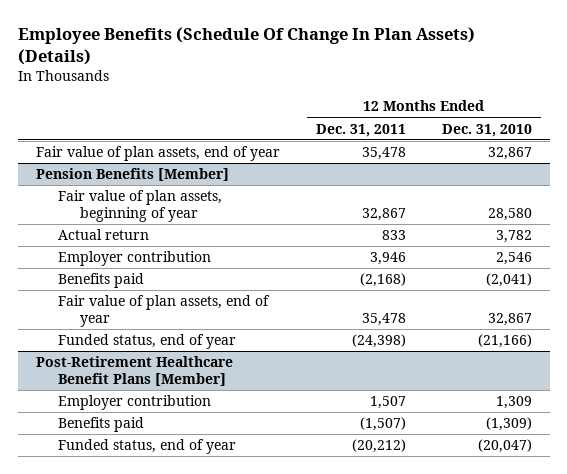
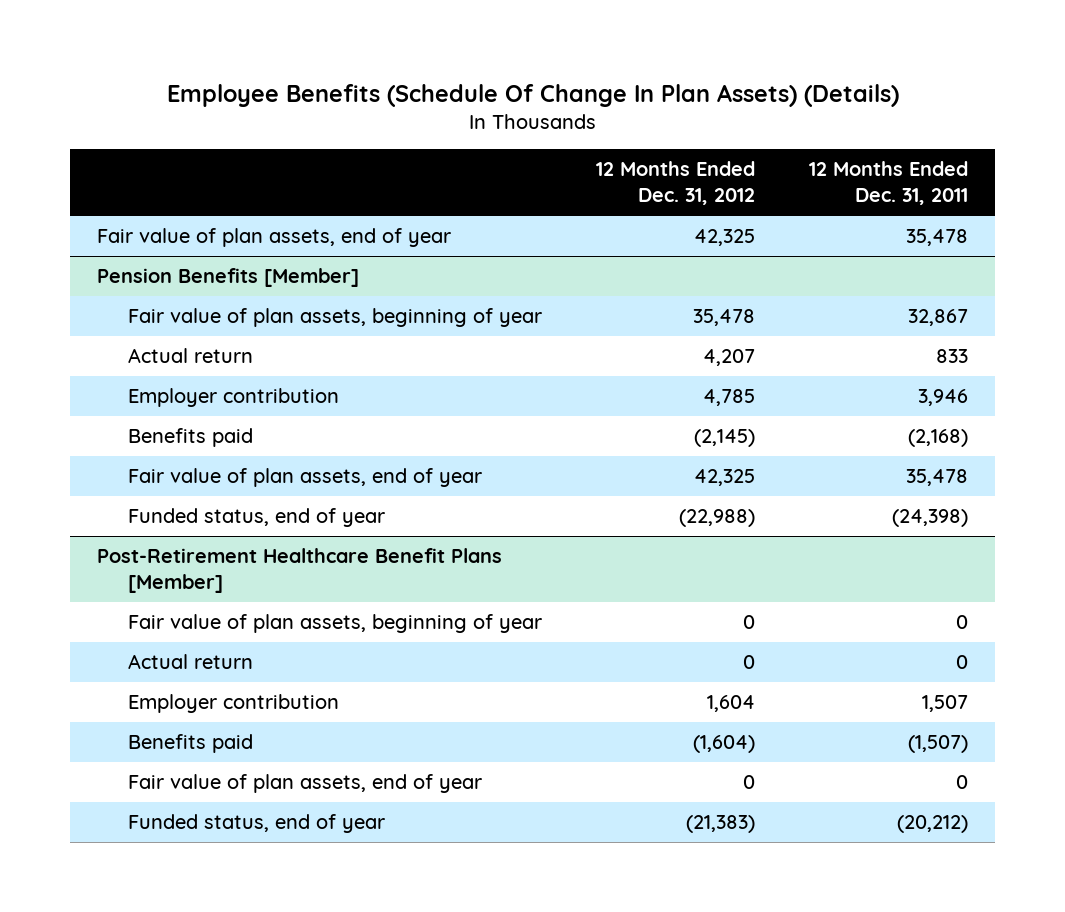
[441,123,532,137] Dec. 31, 2010 -> none
none -> [595,161,755,206] 12 Months Ended Dec. 31, 2012
none -> [127,614,542,634] Fair value of plan assets, beginning of year
none -> [127,654,253,670] Actual return
none -> [127,774,482,794] Fair value of plan assets, end of year

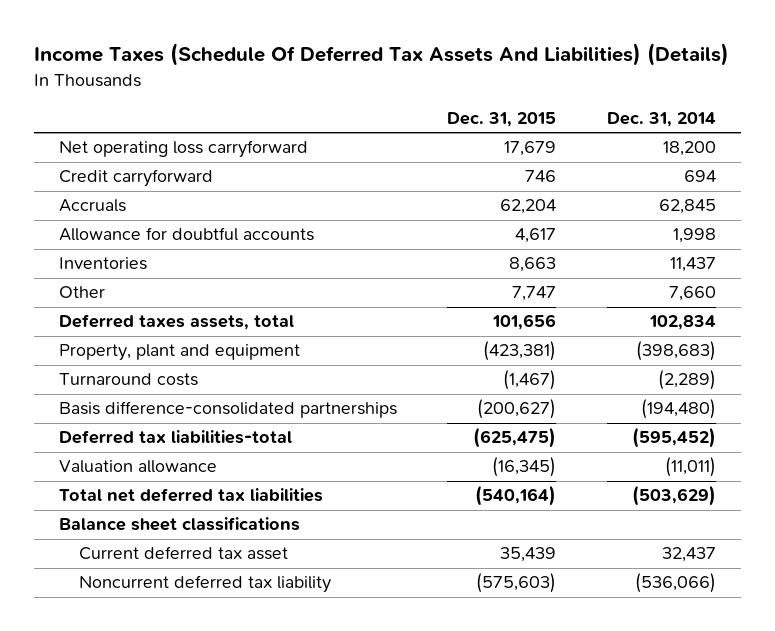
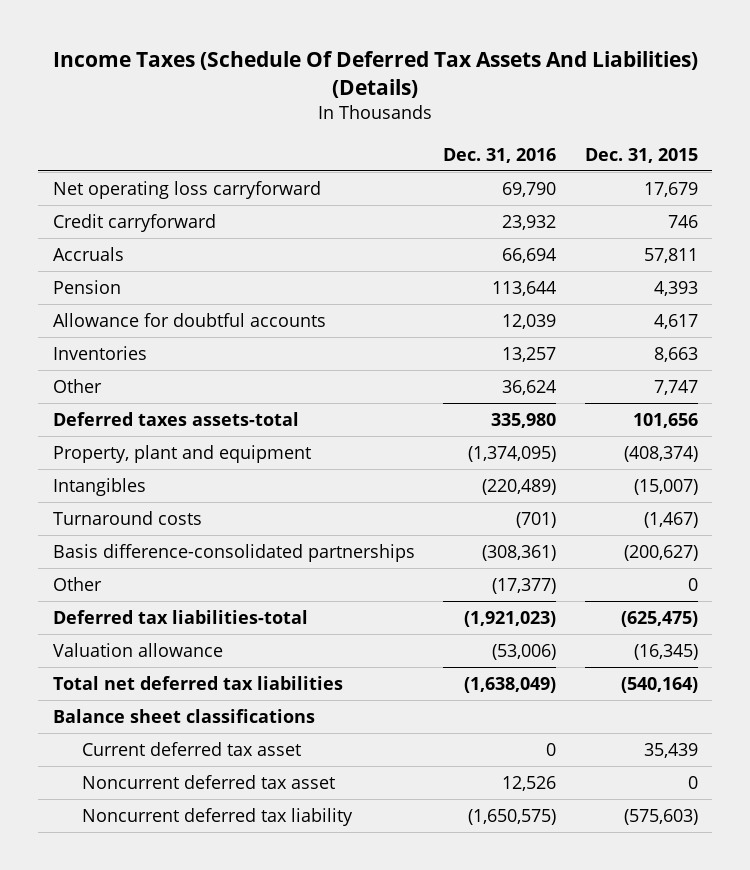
[606,112,716,128] Dec. 31, 2014 -> none
none -> [443,147,557,163] Dec. 31, 2016
[500,199,557,215] 62,204 -> [643,247,698,263] 57,811
none -> [52,279,121,294] Pension
[58,314,294,331] Deferred taxes assets, total -> [52,411,299,426] Deferred taxes assets-total
[483,341,557,362] (423,381) -> [623,445,698,462] (408,374)
none -> [52,477,146,496] Intangibles
none -> [52,576,102,591] Other
none -> [81,774,335,789] Noncurrent deferred tax asset

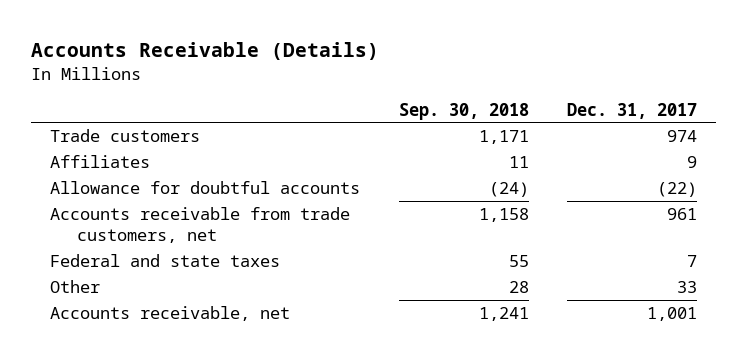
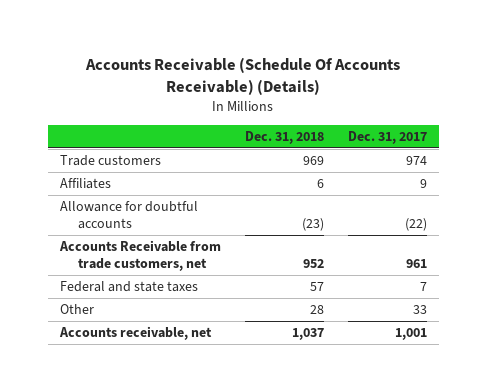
[30,41,379,60] Accounts Receivable (Details) -> [85,56,401,95] Accounts Receivable (Schedule Of Accounts Receivable) (Details)
[398,102,529,120] Sep. 30, 2018 -> none
none -> [244,131,324,145] Dec. 31, 2018
[49,207,350,244] Accounts receivable from trade customers, net -> [58,240,221,271] Accounts Receivable from trade customers, net

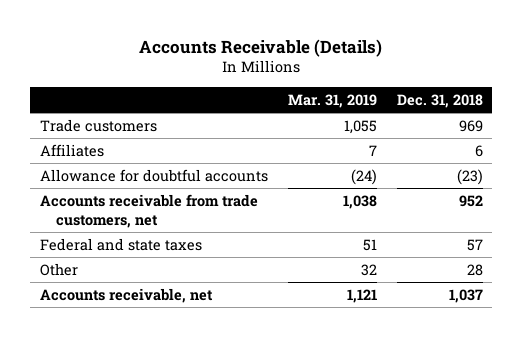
[85,56,401,95] Accounts Receivable (Schedule Of Accounts Receivable) (Details) -> [139,38,383,57] Accounts Receivable (Details)
[348,131,428,145] Dec. 31, 2017 -> none
none -> [287,93,377,108] Mar. 31, 2019
[58,240,221,271] Accounts Receivable from trade customers, net -> [39,193,258,228] Accounts receivable from trade customers, net

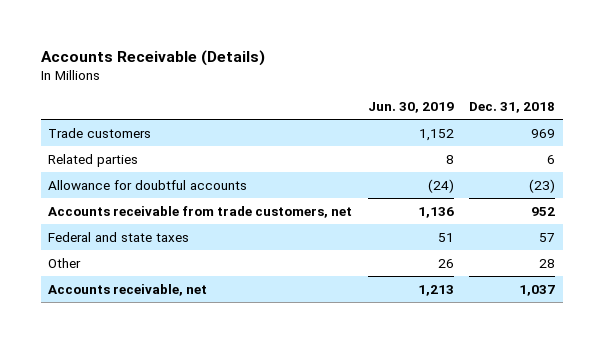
[287,93,377,108] Mar. 31, 2019 -> none
none -> [367,102,454,114] Jun. 30, 2019
[39,143,104,157] Affiliates -> [48,153,139,167] Related parties

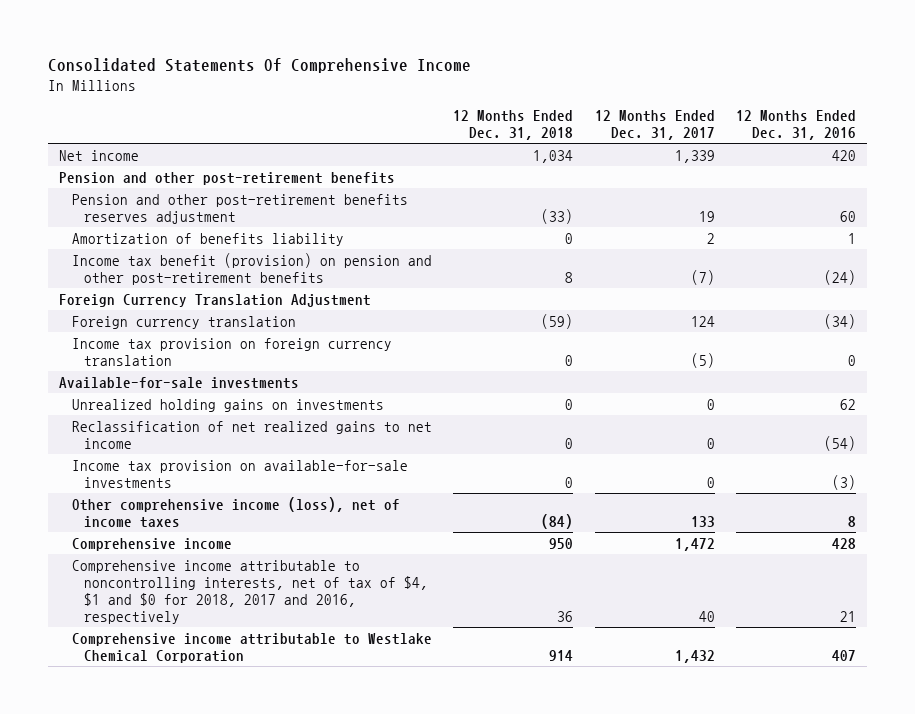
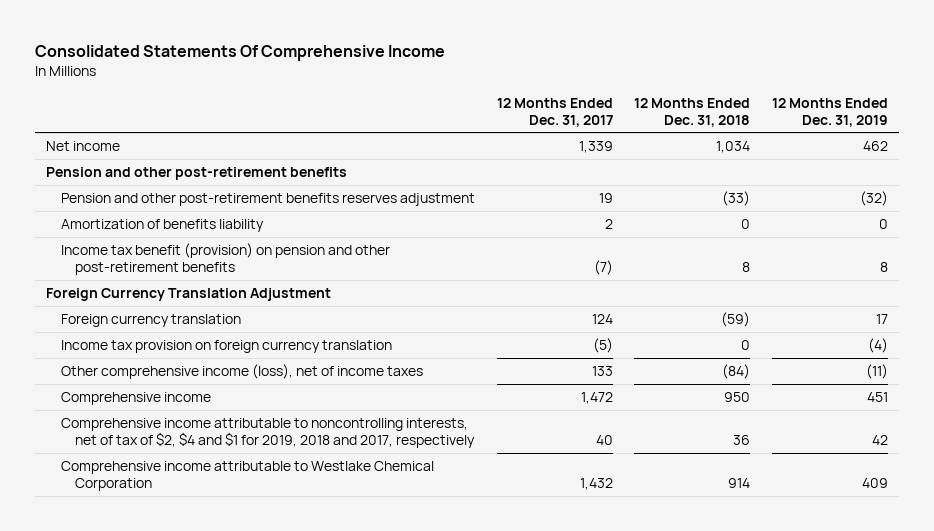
[736,109,857,140] 12 Months Ended Dec. 31, 2016 -> none
none -> [772,97,889,127] 12 Months Ended Dec. 31, 2019
[58,376,299,389] Available-for-sale investments -> none
[71,398,384,412] Unrealized holding gains on investments -> none
[71,420,432,449] Reclassification of net realized gains to net income -> none
[71,459,408,488] Income tax provision on available-for-sale investments -> none
[71,559,429,624] Comprehensive income attributable to noncontrolling interests, net of tax of $4, $1 and $0 for 2018, 2017 and 2016, respectively -> [60,417,476,449] Comprehensive income attributable to noncontrolling interests, net of tax of $2, $4 and $1 for 2019, 2018 and 2017, respectively

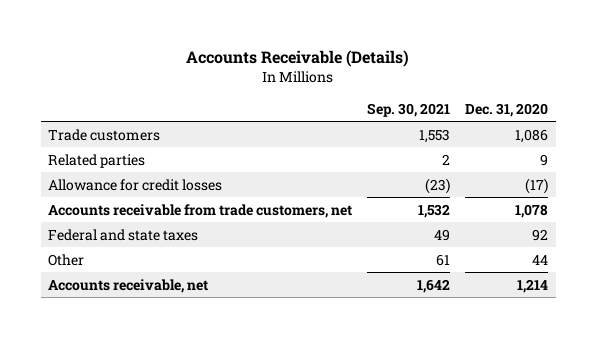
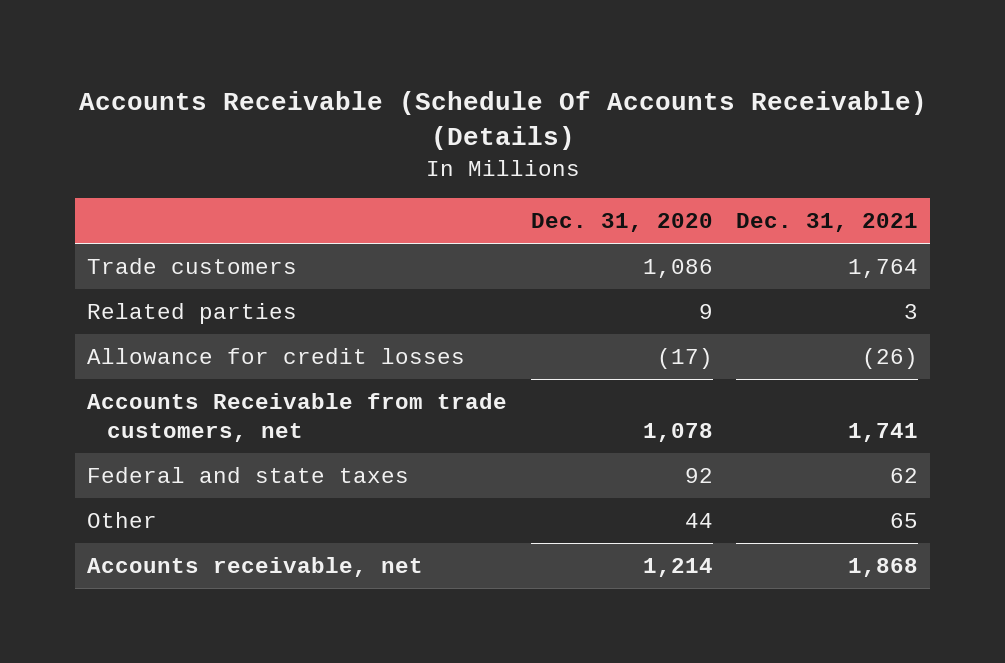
[186,49,410,67] Accounts Receivable (Details) -> [78,91,927,151] Accounts Receivable (Schedule Of Accounts Receivable) (Details)
[367,102,451,117] Sep. 30, 2021 -> none
none -> [736,213,919,233] Dec. 31, 2021
[48,203,353,218] Accounts receivable from trade customers, net -> [86,393,507,442] Accounts Receivable from trade customers, net

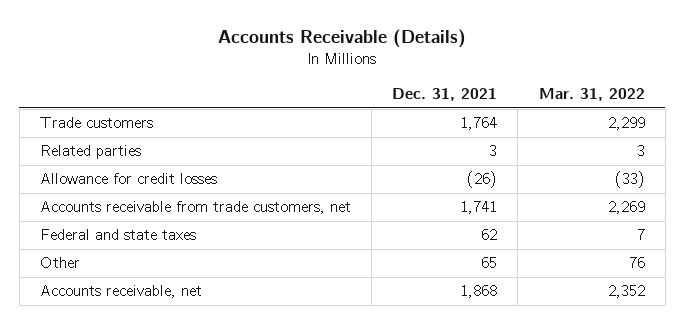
[78,91,927,151] Accounts Receivable (Schedule Of Accounts Receivable) (Details) -> [218,29,467,49] Accounts Receivable (Details)
[530,213,713,233] Dec. 31, 2020 -> none
none -> [538,88,645,102] Mar. 31, 2022
[86,393,507,442] Accounts Receivable from trade customers, net -> [39,201,351,215] Accounts receivable from trade customers, net

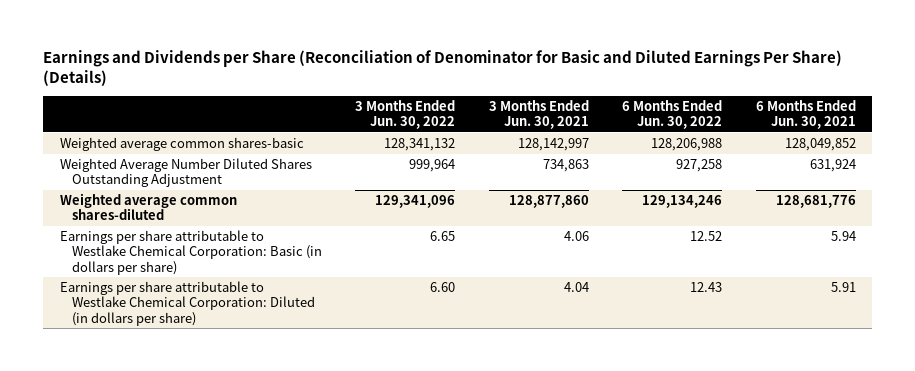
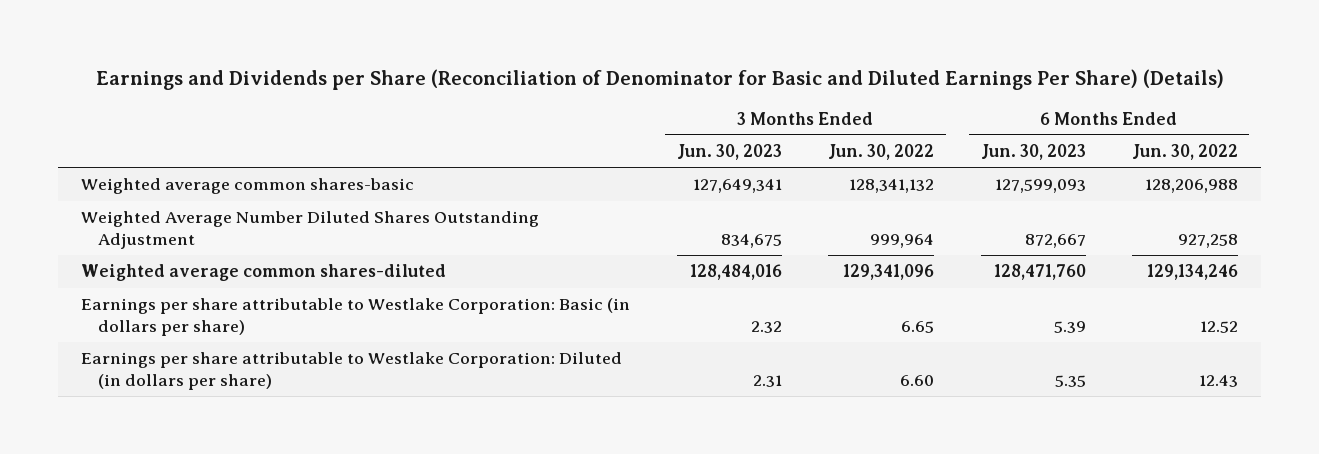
[488,100,589,130] 3 Months Ended Jun. 30, 2021 -> none
[755,100,856,130] 6 Months Ended Jun. 30, 2021 -> none
none -> [676,144,782,161] Jun. 30, 2023
none -> [980,144,1086,161] Jun. 30, 2023
[59,230,322,275] Earnings per share attributable to Westlake Chemical Corporation: Basic (in dollars per share) -> [81,298,631,336] Earnings per share attributable to Westlake Corporation: Basic (in dollars per share)
[59,281,315,326] Earnings per share attributable to Westlake Chemical Corporation: Diluted (in dollars per share) -> [81,352,623,390] Earnings per share attributable to Westlake Corporation: Diluted (in dollars per share)

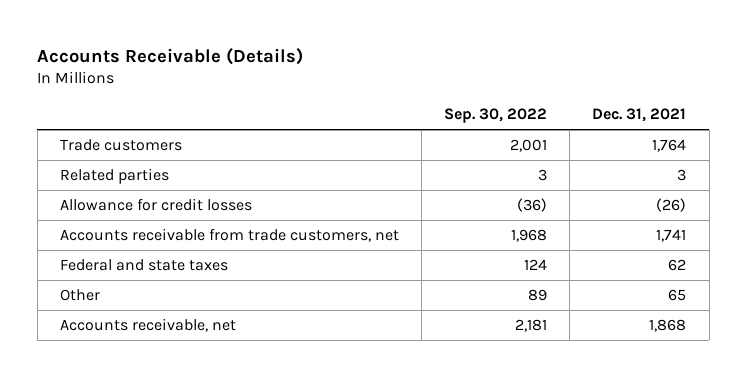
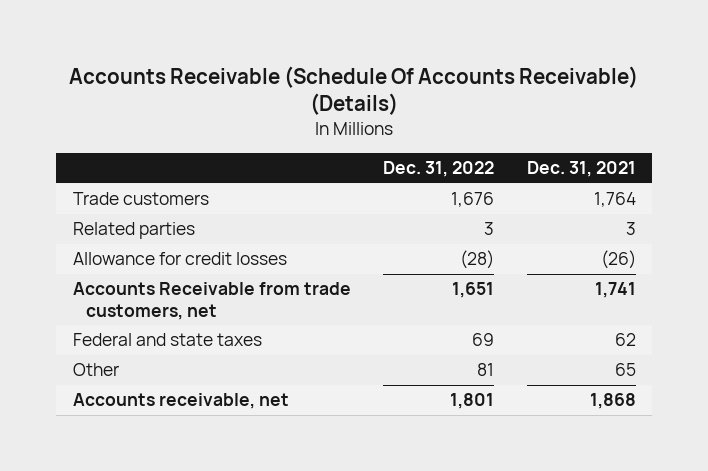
[37,47,304,65] Accounts Receivable (Details) -> [69,65,639,116] Accounts Receivable (Schedule Of Accounts Receivable) (Details)
[444,108,548,124] Sep. 30, 2022 -> none
none -> [383,161,495,178] Dec. 31, 2022
[59,227,399,242] Accounts receivable from trade customers, net -> [72,282,351,320] Accounts Receivable from trade customers, net

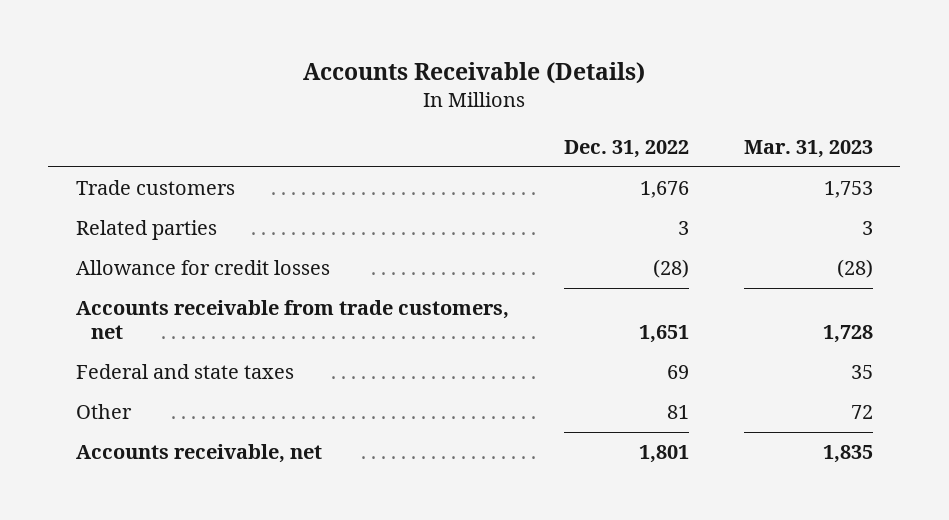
[69,65,639,116] Accounts Receivable (Schedule Of Accounts Receivable) (Details) -> [303,61,646,84] Accounts Receivable (Details)
[526,161,636,178] Dec. 31, 2021 -> none
none -> [743,140,873,159] Mar. 31, 2023
[72,282,351,320] Accounts Receivable from trade customers, net -> [75,300,509,340] Accounts receivable from trade customers, net

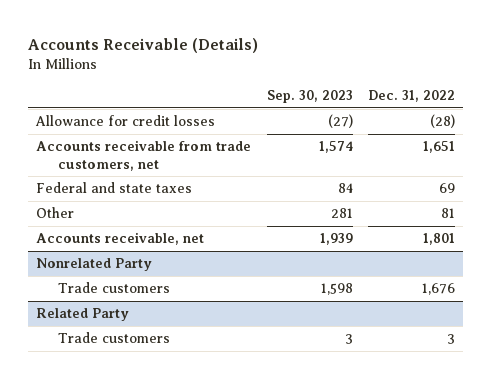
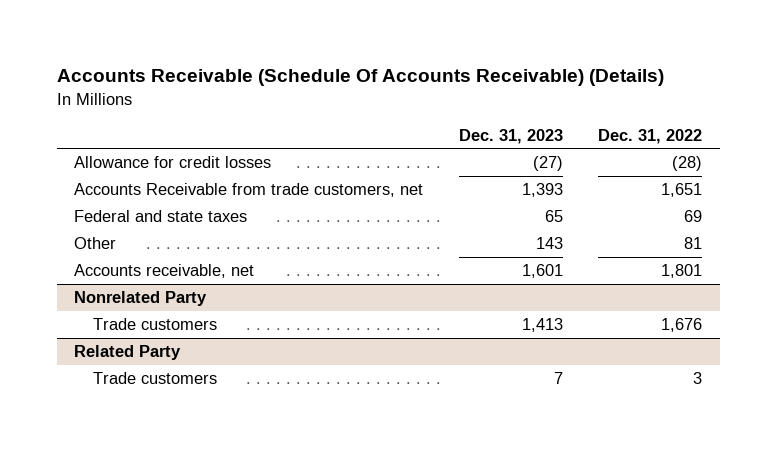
[28,37,259,53] Accounts Receivable (Details) -> [56,69,664,87] Accounts Receivable (Schedule Of Accounts Receivable) (Details)
[266,89,353,103] Sep. 30, 2023 -> none
none -> [458,128,563,144] Dec. 31, 2023
[36,140,252,171] Accounts receivable from trade customers, net -> [74,183,424,198] Accounts Receivable from trade customers, net

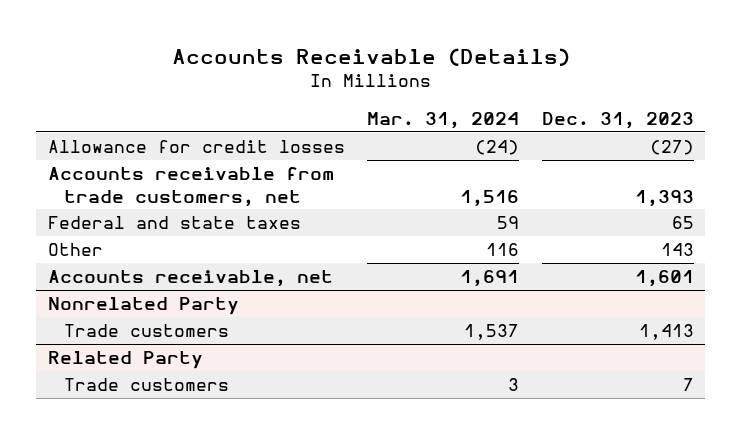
[56,69,664,87] Accounts Receivable (Schedule Of Accounts Receivable) (Details) -> [171,47,570,66] Accounts Receivable (Details)
[598,128,703,144] Dec. 31, 2022 -> none
none -> [367,111,520,129] Mar. 31, 2024
[74,183,424,198] Accounts Receivable from trade customers, net -> [47,167,334,207] Accounts receivable from trade customers, net

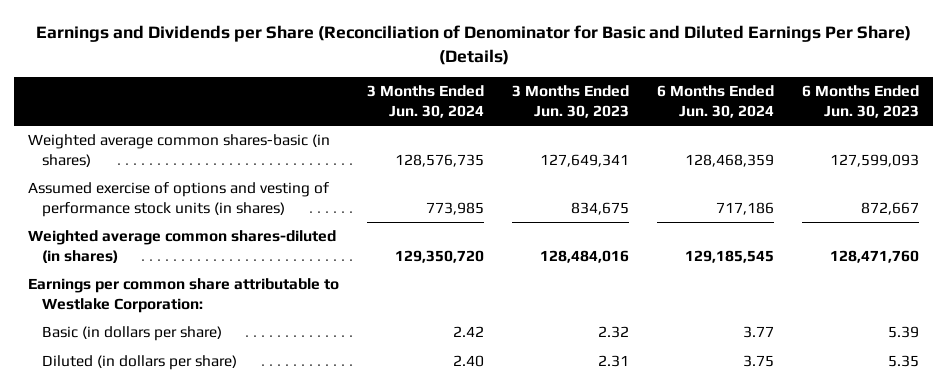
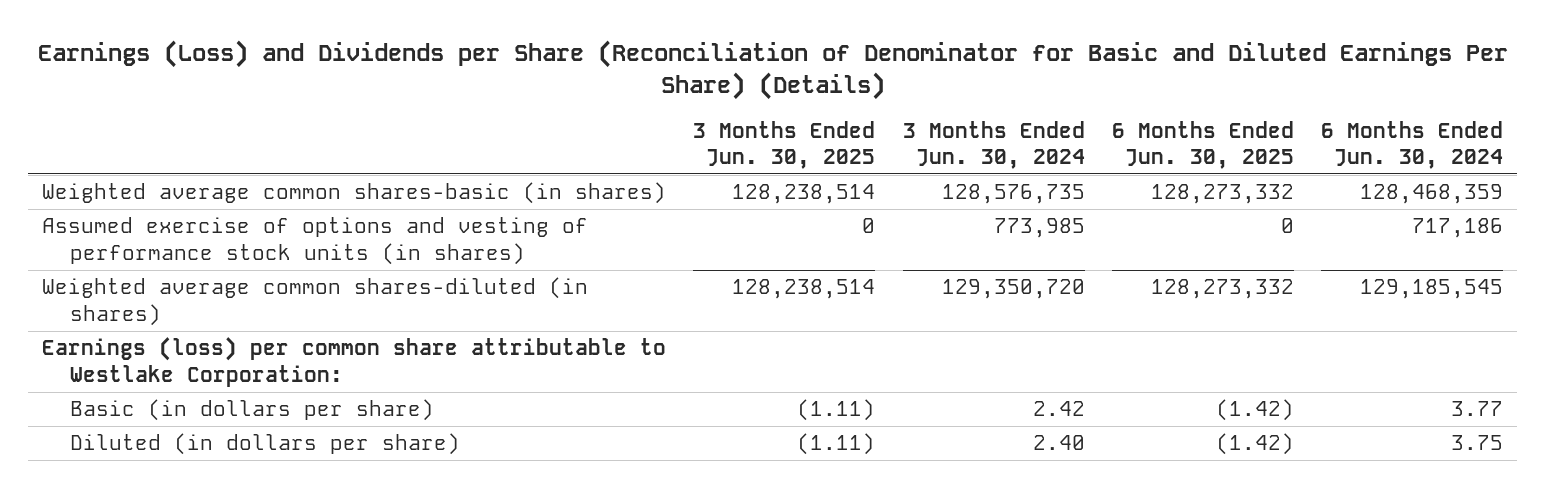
[35,24,911,65] Earnings and Dividends per Share (Reconciliation of Denominator for Basic and Diluted Earnings Per Share) (Details) -> [37,39,1508,100] Earnings (Loss) and Dividends per Share (Reconciliation of Denominator for Basic and Diluted Earnings Per Share) (Details)
[512,85,630,119] 3 Months Ended Jun. 30, 2023 -> none
[802,85,920,119] 6 Months Ended Jun. 30, 2023 -> none
none -> [693,120,876,169] 3 Months Ended Jun. 30, 2025
none -> [1112,120,1295,169] 6 Months Ended Jun. 30, 2025
[28,278,340,314] Earnings per common share attributable to Westlake Corporation: -> [42,337,667,387] Earnings (loss) per common share attributable to Westlake Corporation:

